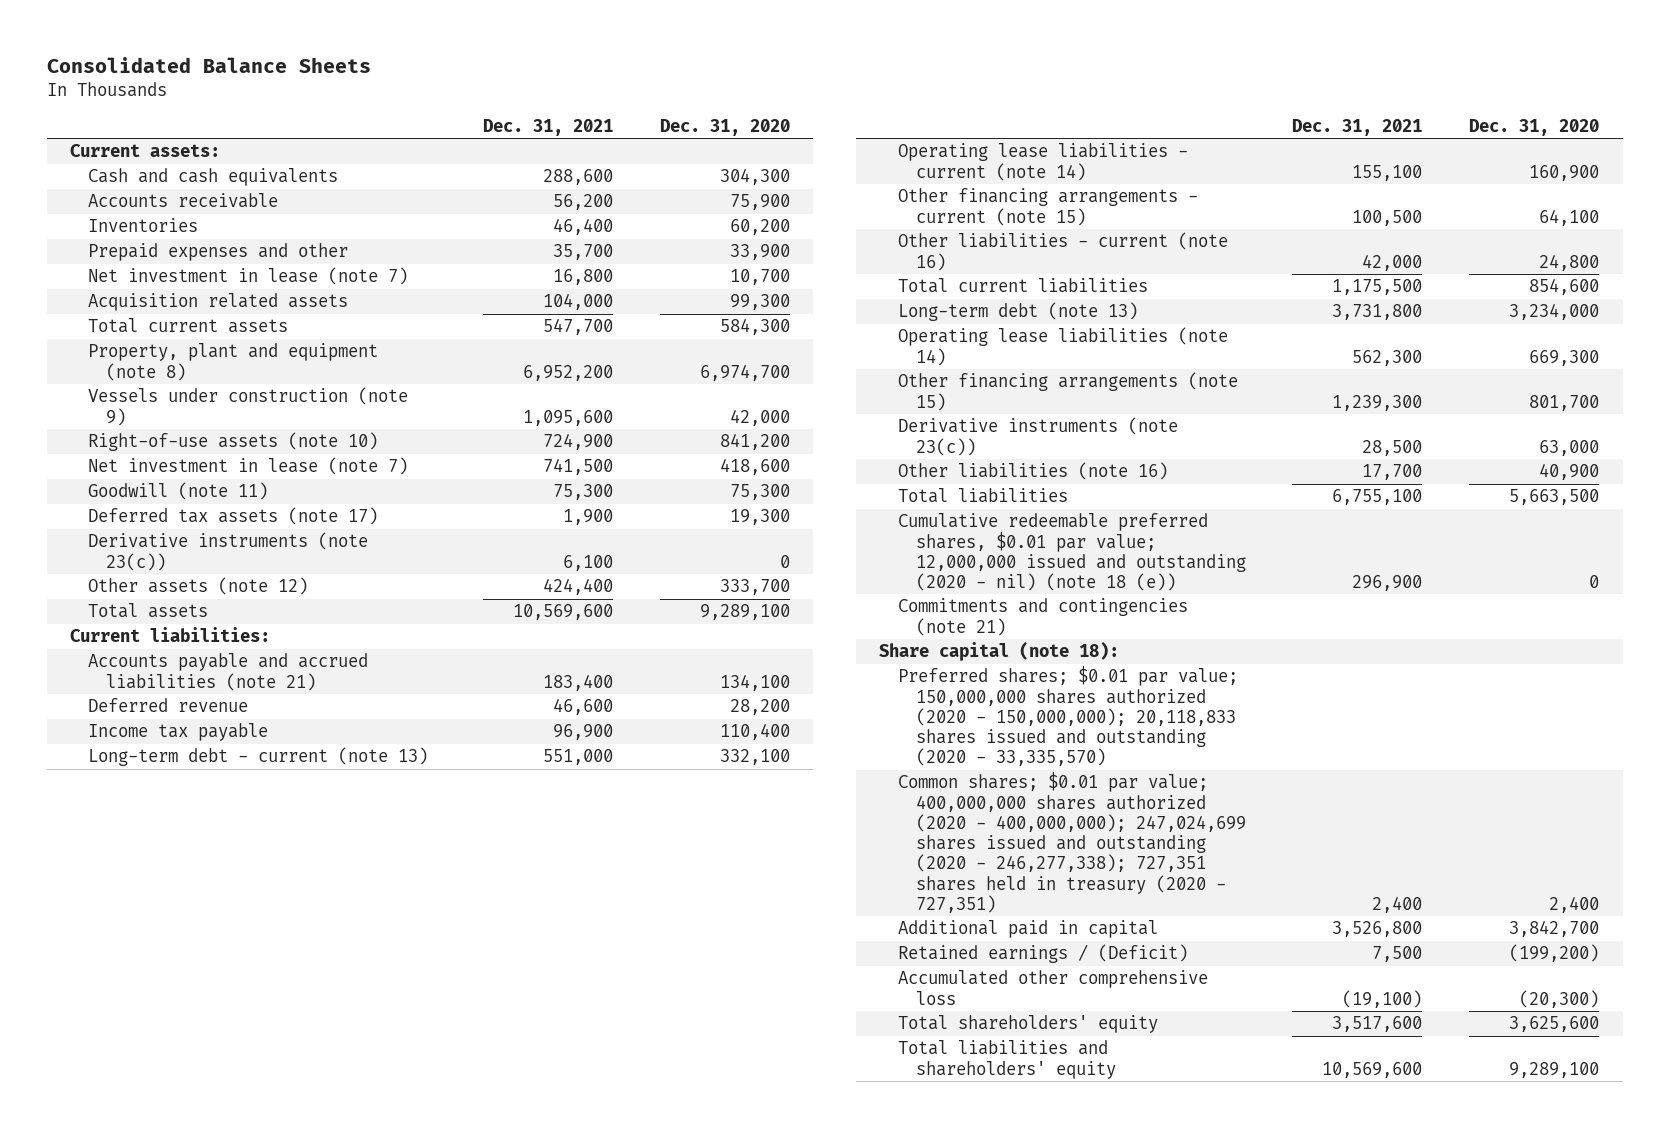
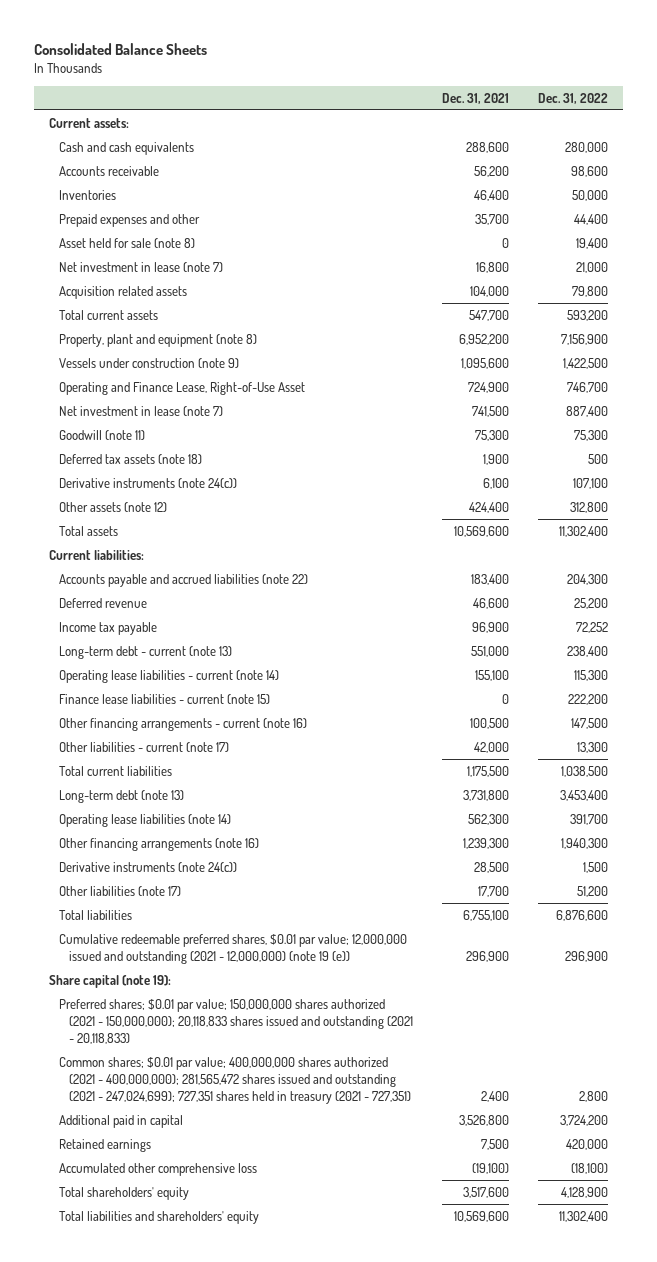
[659,118,790,136] Dec. 31, 2020 -> none
none -> [538,92,609,104] Dec. 31, 2022
none -> [58,237,195,248] Asset held for sale (note 8)
[88,432,379,452] Right-of-use assets (note 10) -> [58,381,305,395] Operating and Finance Lease, Right-of-Use Asset
[88,507,379,526] Deferred tax assets (note 17) -> [58,453,202,464] Deferred tax assets (note 18)
[88,532,369,571] Derivative instruments (note 23(c)) -> [58,477,237,488] Derivative instruments (note 24(c))
[88,653,369,691] Accounts payable and accrued liabilities (note 21) -> [58,573,308,587] Accounts payable and accrued liabilities (note 22)
[897,188,1198,226] Other financing arrangements - current (note 15) -> [58,693,270,704] Finance lease liabilities - current (note 15)
[1352,209,1423,226] 100,500 -> [501,693,509,704] 0
none -> [58,717,307,731] Other financing arrangements - current (note 16)
[897,232,1228,271] Other liabilities - current (note 16) -> [58,741,229,752] Other liabilities - current (note 17)
[897,372,1238,411] Other financing arrangements (note 15) -> [58,837,259,851] Other financing arrangements (note 16)
[897,417,1178,456] Derivative instruments (note 23(c)) -> [58,861,237,872] Derivative instruments (note 24(c))
[897,462,1168,481] Other liabilities (note 16) -> [58,885,181,896] Other liabilities (note 17)
[897,598,1188,636] Commitments and contingencies (note 21) -> none
[897,513,1246,592] Cumulative redeemable preferred shares, $0.01 par value; 12,000,000 issued and outstanding (2020 - nil) (note 18 (e)) -> [58,933,407,964] Cumulative redeemable preferred shares, $0.01 par value; 12,000,000 issued and outstanding (2021 - 12,000,000) (note 19 (e))
[879,642,1120,662] Share capital (note 18): -> [49,974,172,988] Share capital (note 19):
[897,666,1238,767] Preferred shares; $0.01 par value; 150,000,000 shares authorized (2020 - 150,000,000); 20,118,833 shares issued and outstanding (2020 - 33,335,570) -> [58,998,413,1044] Preferred shares; $0.01 par value; 150,000,000 shares authorized (2021 - 150,000,000); 20,118,833 shares issued and outstanding (2021 - 20,118,833)
[897,772,1246,913] Common shares; $0.01 par value; 400,000,000 shares authorized (2020 - 400,000,000); 247,024,699 shares issued and outstanding (2020 - 246,277,338); 727,351 shares held in treasury (2020 - 727,351) -> [58,1056,411,1104] Common shares; $0.01 par value; 400,000,000 shares authorized (2021 - 400,000,000); 281,565,472 shares issued and outstanding (2021 - 247,024,699); 727,351 shares held in treasury (2021 - 727,351)
[897,944,1188,964] Retained earnings / (Deficit) -> [58,1138,151,1152] Retained earnings

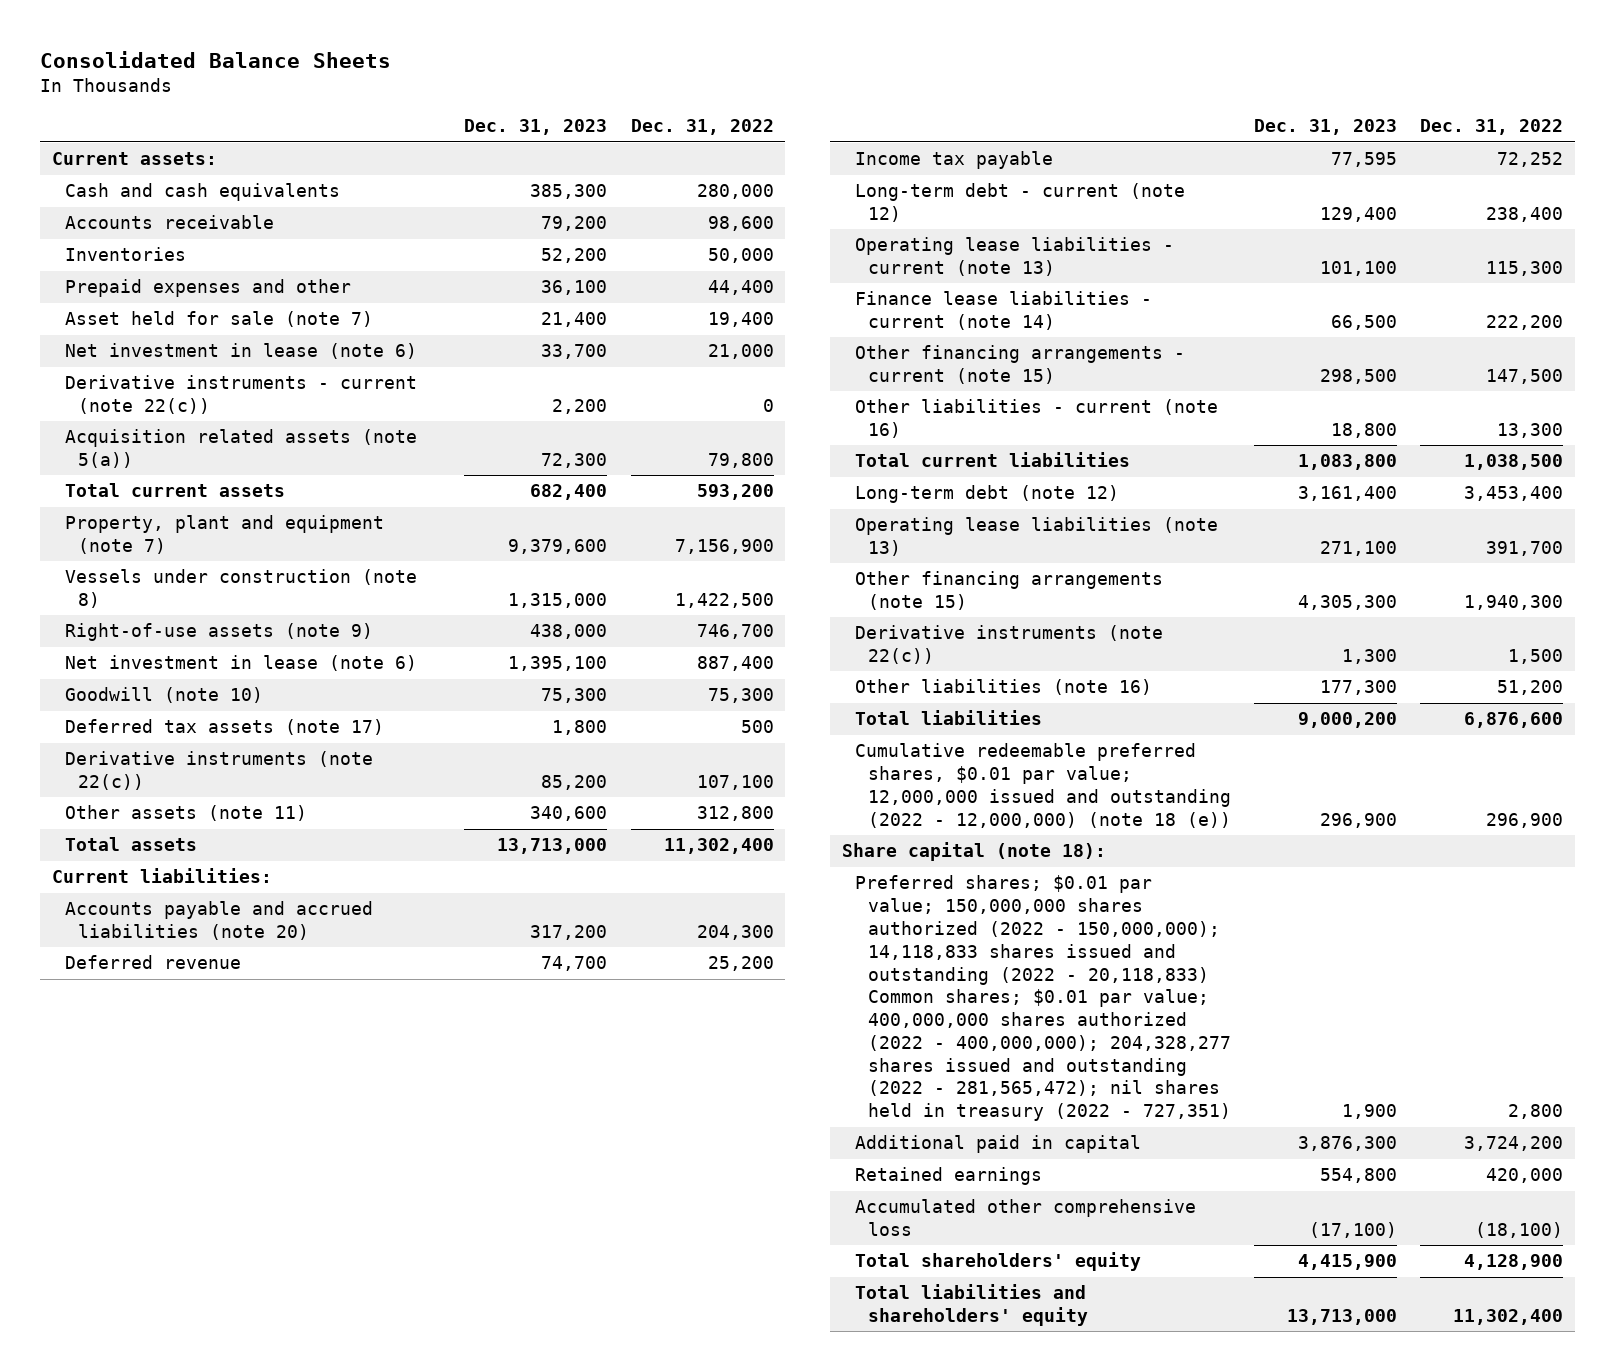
[441,92,509,104] Dec. 31, 2021 -> none
none -> [464,119,608,136] Dec. 31, 2023
[58,237,195,248] Asset held for sale (note 8) -> [64,311,373,328] Asset held for sale (note 7)
[58,261,223,272] Net investment in lease (note 7) -> [64,343,417,360] Net investment in lease (note 6)
none -> [64,375,417,415] Derivative instruments - current (note 22(c))
[58,285,187,299] Acquisition related assets -> [64,429,417,469] Acquisition related assets (note 5(a))
[58,333,257,347] Property, plant and equipment (note 8) -> [64,515,384,555] Property, plant and equipment (note 7)
[58,357,239,368] Vessels under construction (note 9) -> [64,569,417,609] Vessels under construction (note 8)
[58,381,305,395] Operating and Finance Lease, Right-of-Use Asset -> [64,623,373,642] Right-of-use assets (note 9)
[58,405,223,416] Net investment in lease (note 7) -> [64,655,417,672] Net investment in lease (note 6)
[58,429,145,440] Goodwill (note 11) -> [64,687,263,704] Goodwill (note 10)
[58,453,202,464] Deferred tax assets (note 18) -> [64,719,384,736] Deferred tax assets (note 17)
[58,477,237,488] Derivative instruments (note 24(c)) -> [64,751,373,791] Derivative instruments (note 22(c))
[58,501,167,512] Other assets (note 12) -> [64,805,307,822] Other assets (note 11)
[58,573,308,587] Accounts payable and accrued liabilities (note 22) -> [64,901,373,941] Accounts payable and accrued liabilities (note 20)
[58,645,232,659] Long-term debt - current (note 13) -> [854,183,1185,223] Long-term debt - current (note 12)
[58,669,279,683] Operating lease liabilities - current (note 14) -> [854,237,1174,277] Operating lease liabilities - current (note 13)
[58,693,270,704] Finance lease liabilities - current (note 15) -> [854,291,1152,331] Finance lease liabilities - current (note 14)
[58,717,307,731] Other financing arrangements - current (note 16) -> [854,345,1185,385] Other financing arrangements - current (note 15)
[58,741,229,752] Other liabilities - current (note 17) -> [854,399,1218,439] Other liabilities - current (note 16)
[58,789,184,803] Long-term debt (note 13) -> [854,485,1119,504] Long-term debt (note 12)
[58,813,231,827] Operating lease liabilities (note 14) -> [854,517,1218,557] Operating lease liabilities (note 13)
[58,837,259,851] Other financing arrangements (note 16) -> [854,571,1163,611] Other financing arrangements (note 15)
[58,861,237,872] Derivative instruments (note 24(c)) -> [854,625,1163,665] Derivative instruments (note 22(c))
[58,885,181,896] Other liabilities (note 17) -> [854,679,1152,696] Other liabilities (note 16)
[58,998,413,1044] Preferred shares; $0.01 par value; 150,000,000 shares authorized (2021 - 150,000,000); 20,118,833 shares issued and outstanding (2021 - 20,118,833) -> none
[58,933,407,964] Cumulative redeemable preferred shares, $0.01 par value; 12,000,000 issued and outstanding (2021 - 12,000,000) (note 19 (e)) -> [854,743,1231,828] Cumulative redeemable preferred shares, $0.01 par value; 12,000,000 issued and outstanding (2022 - 12,000,000) (note 18 (e))
[49,974,172,988] Share capital (note 19): -> [841,842,1106,862] Share capital (note 18):
[58,1056,411,1104] Common shares; $0.01 par value; 400,000,000 shares authorized (2021 - 400,000,000); 281,565,472 shares issued and outstanding (2021 - 247,024,699); 727,351 shares held in treasury (2021 - 727,351) -> [854,875,1231,1122] Preferred shares; $0.01 par value; 150,000,000 shares authorized (2022 - 150,000,000); 14,118,833 shares issued and outstanding (2022 - 20,118,833) Common shares; $0.01 par value; 400,000,000 shares authorized (2022 - 400,000,000); 204,328,277 shares issued and outstanding (2022 - 281,565,472); nil shares held in treasury (2022 - 727,351)

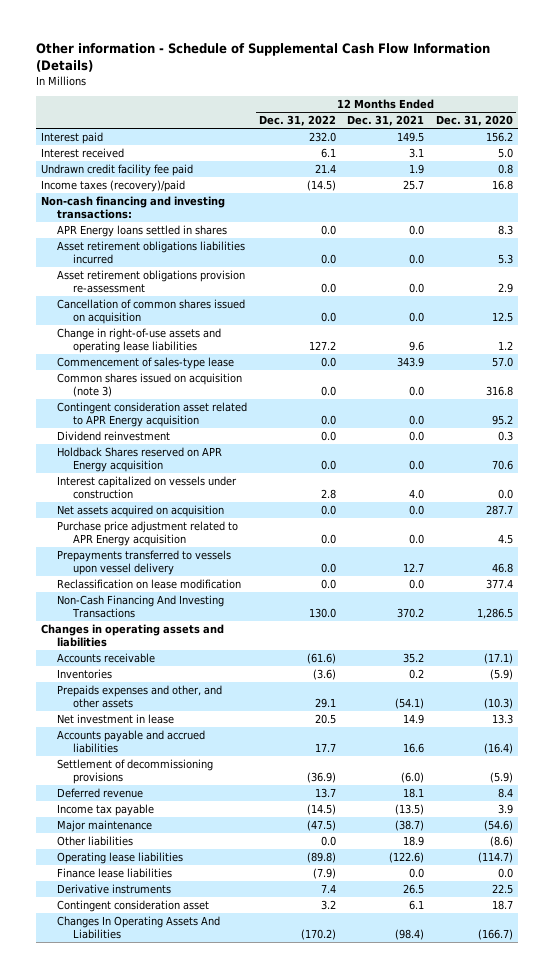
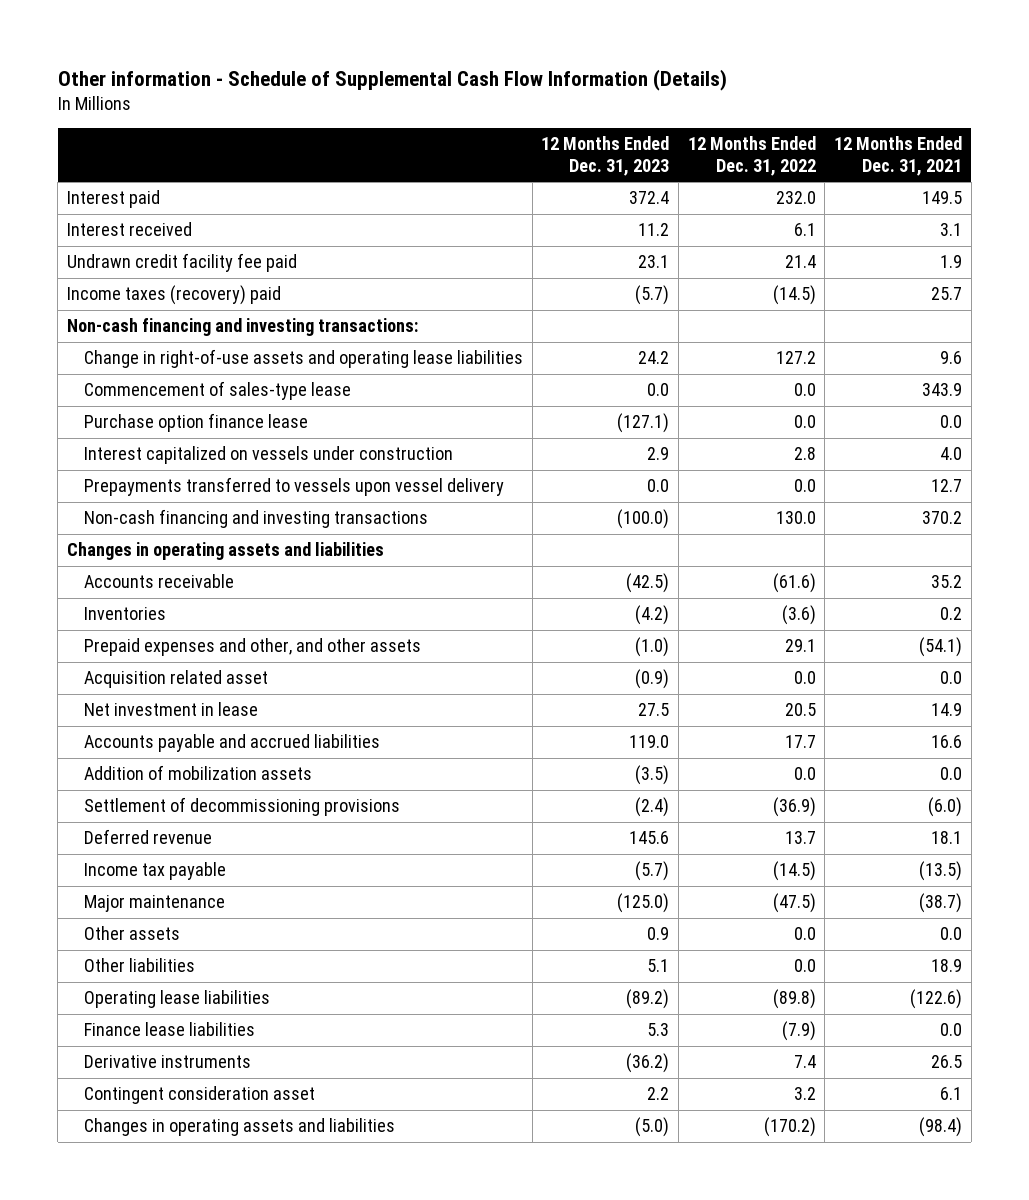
[435,115,513,127] Dec. 31, 2020 -> none
none -> [541,136,670,177] 12 Months Ended Dec. 31, 2023
[41,180,186,193] Income taxes (recovery)/paid -> [66,285,281,306] Income taxes (recovery) paid
[57,225,228,238] APR Energy loans settled in shares -> none
[57,241,246,265] Asset retirement obligations liabilities incurred -> none
[57,270,246,294] Asset retirement obligations provision re-assessment -> none
[57,299,246,325] Cancellation of common shares issued on acquisition -> none
[57,373,243,398] Common shares issued on acquisition (note 3) -> none
[57,402,248,428] Contingent consideration asset related to APR Energy acquisition -> none
[57,431,171,442] Dividend reinvestment -> none
[57,447,223,473] Holdback Shares reserved on APR Energy acquisition -> none
none -> [84,413,309,433] Purchase option finance lease
[57,505,225,518] Net assets acquired on acquisition -> none
[57,521,239,547] Purchase price adjustment related to APR Energy acquisition -> none
[57,579,242,590] Reclassification on lease modification -> none
[57,595,225,619] Non-Cash Financing And Investing Transactions -> [84,509,429,529] Non-cash financing and investing transactions
[57,685,223,709] Prepaids expenses and other, and other assets -> [84,638,422,657] Prepaid expenses and other, and other assets
none -> [84,670,269,689] Acquisition related asset
none -> [84,765,313,781] Addition of mobilization assets
none -> [84,926,181,941] Other assets
[57,916,221,940] Changes In Operating Assets And Liabilities -> [84,1118,396,1137] Changes in operating assets and liabilities

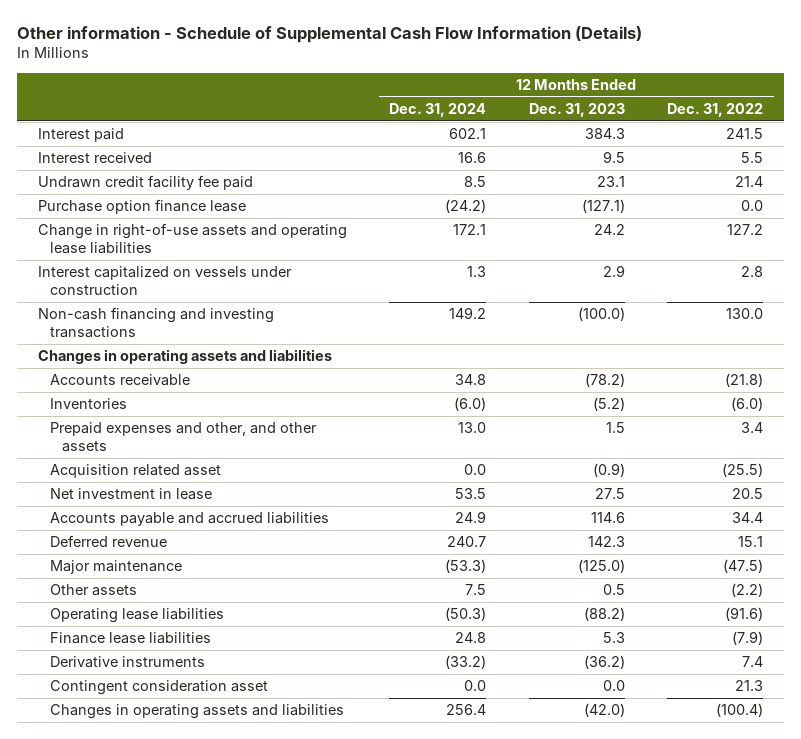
[833,136,962,177] 12 Months Ended Dec. 31, 2021 -> none
none -> [389,103,487,118] Dec. 31, 2024
[629,191,670,205] 372.4 -> [584,128,625,140] 384.3
[775,191,816,205] 232.0 -> [726,128,764,140] 241.5
[638,223,670,237] 11.2 -> [602,151,625,164] 9.5
[793,223,816,237] 6.1 -> [741,152,764,164] 5.5
[66,285,281,306] Income taxes (recovery) paid -> none
[66,318,418,337] Non-cash financing and investing transactions: -> none
[84,381,352,401] Commencement of sales-type lease -> none
[84,349,524,369] Change in right-of-use assets and operating lease liabilities -> [37,223,347,254] Change in right-of-use assets and operating lease liabilities
[84,477,505,497] Prepayments transferred to vessels upon vessel delivery -> none
[626,573,670,594] (42.5) -> [584,373,625,388] (78.2)
[772,573,816,594] (61.6) -> [725,373,764,388] (21.8)
[635,605,670,626] (4.2) -> [592,397,625,412] (5.2)
[781,605,816,626] (3.6) -> [731,397,764,412] (6.0)
[635,637,670,658] (1.0) -> [605,422,625,434] 1.5
[784,639,816,653] 29.1 -> [741,422,764,434] 3.4
[793,671,816,685] 0.0 -> [722,463,764,478] (25.5)
[84,765,313,781] Addition of mobilization assets -> none
[84,797,401,817] Settlement of decommissioning provisions -> none
[84,862,227,881] Income tax payable -> none
[629,735,670,749] 119.0 -> [590,512,625,524] 114.6
[784,735,816,749] 17.7 -> [732,512,764,524] 34.4
[629,831,670,845] 145.6 -> [587,536,625,548] 142.3
[784,831,816,845] 13.7 -> [738,536,764,548] 15.1
[84,958,196,973] Other liabilities -> none
[647,927,670,941] 0.9 -> [602,584,625,596] 0.5
[793,927,816,941] 0.0 -> [731,583,764,598] (2.2)
[626,989,670,1010] (89.2) -> [583,607,625,622] (88.2)
[772,989,816,1010] (89.8) -> [725,607,764,622] (91.6)
[647,1087,670,1101] 2.2 -> [602,680,625,692] 0.0
[793,1087,816,1101] 3.2 -> [735,680,764,692] 21.3
[635,1117,670,1138] (5.0) -> [583,703,625,718] (42.0)
[763,1117,816,1138] (170.2) -> [716,703,764,718] (100.4)

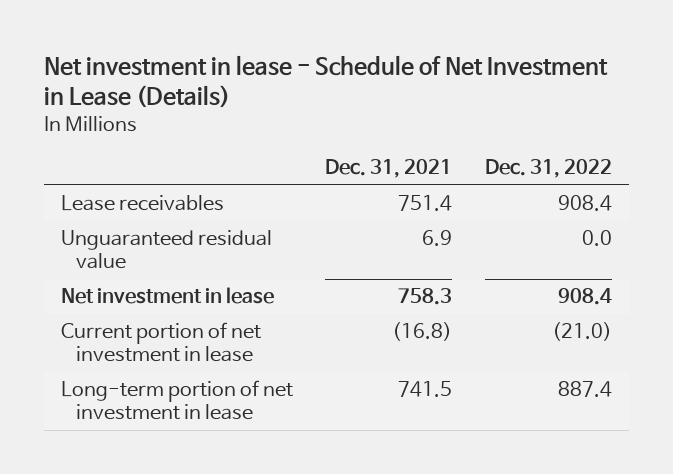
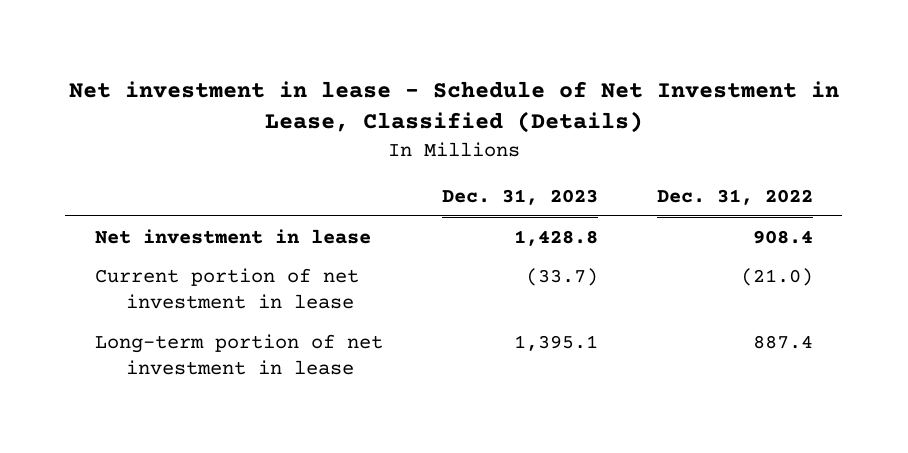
[44,55,609,109] Net investment in lease - Schedule of Net Investment in Lease (Details) -> [68,80,839,134] Net investment in lease - Schedule of Net Investment in Lease, Classified (Details)
[325,159,453,179] Dec. 31, 2021 -> none
none -> [441,188,598,205] Dec. 31, 2023
[60,195,224,212] Lease receivables -> none
[60,230,272,270] Unguaranteed residual value -> none

